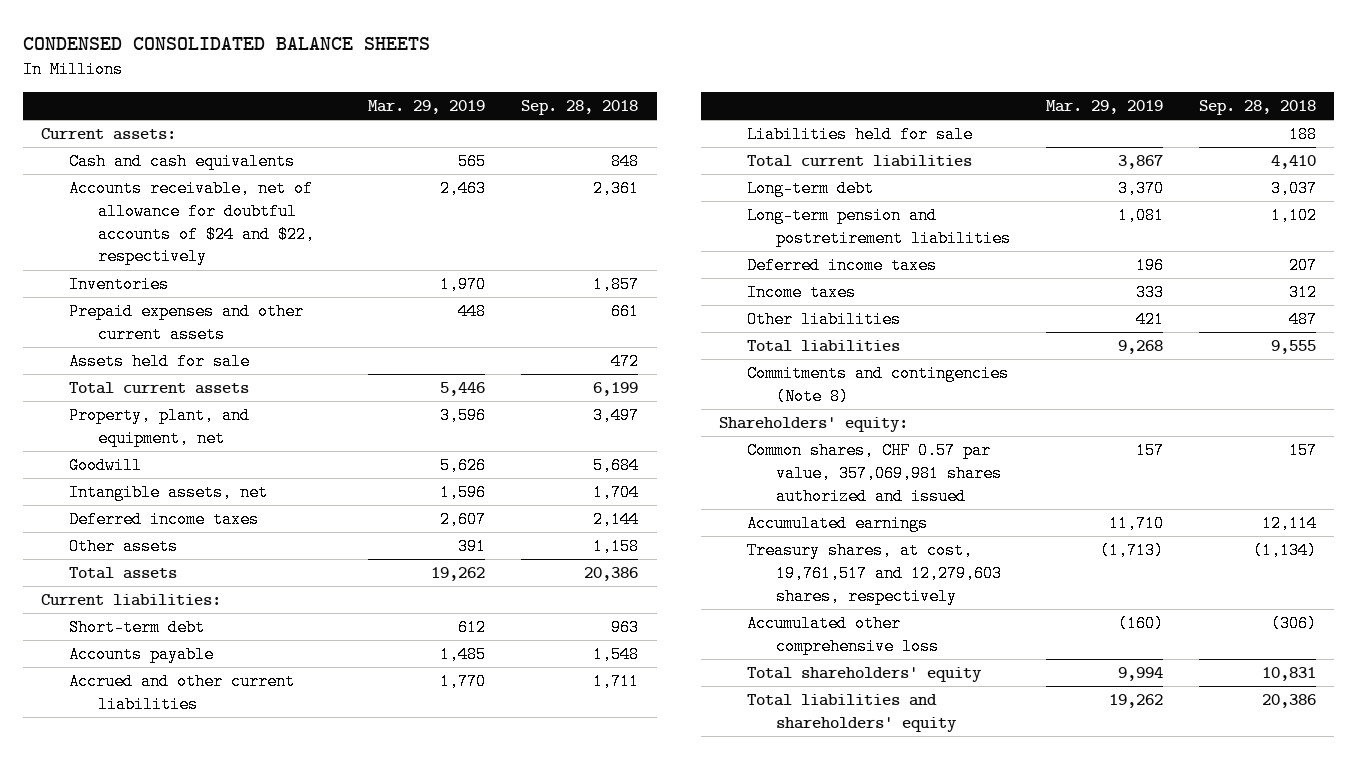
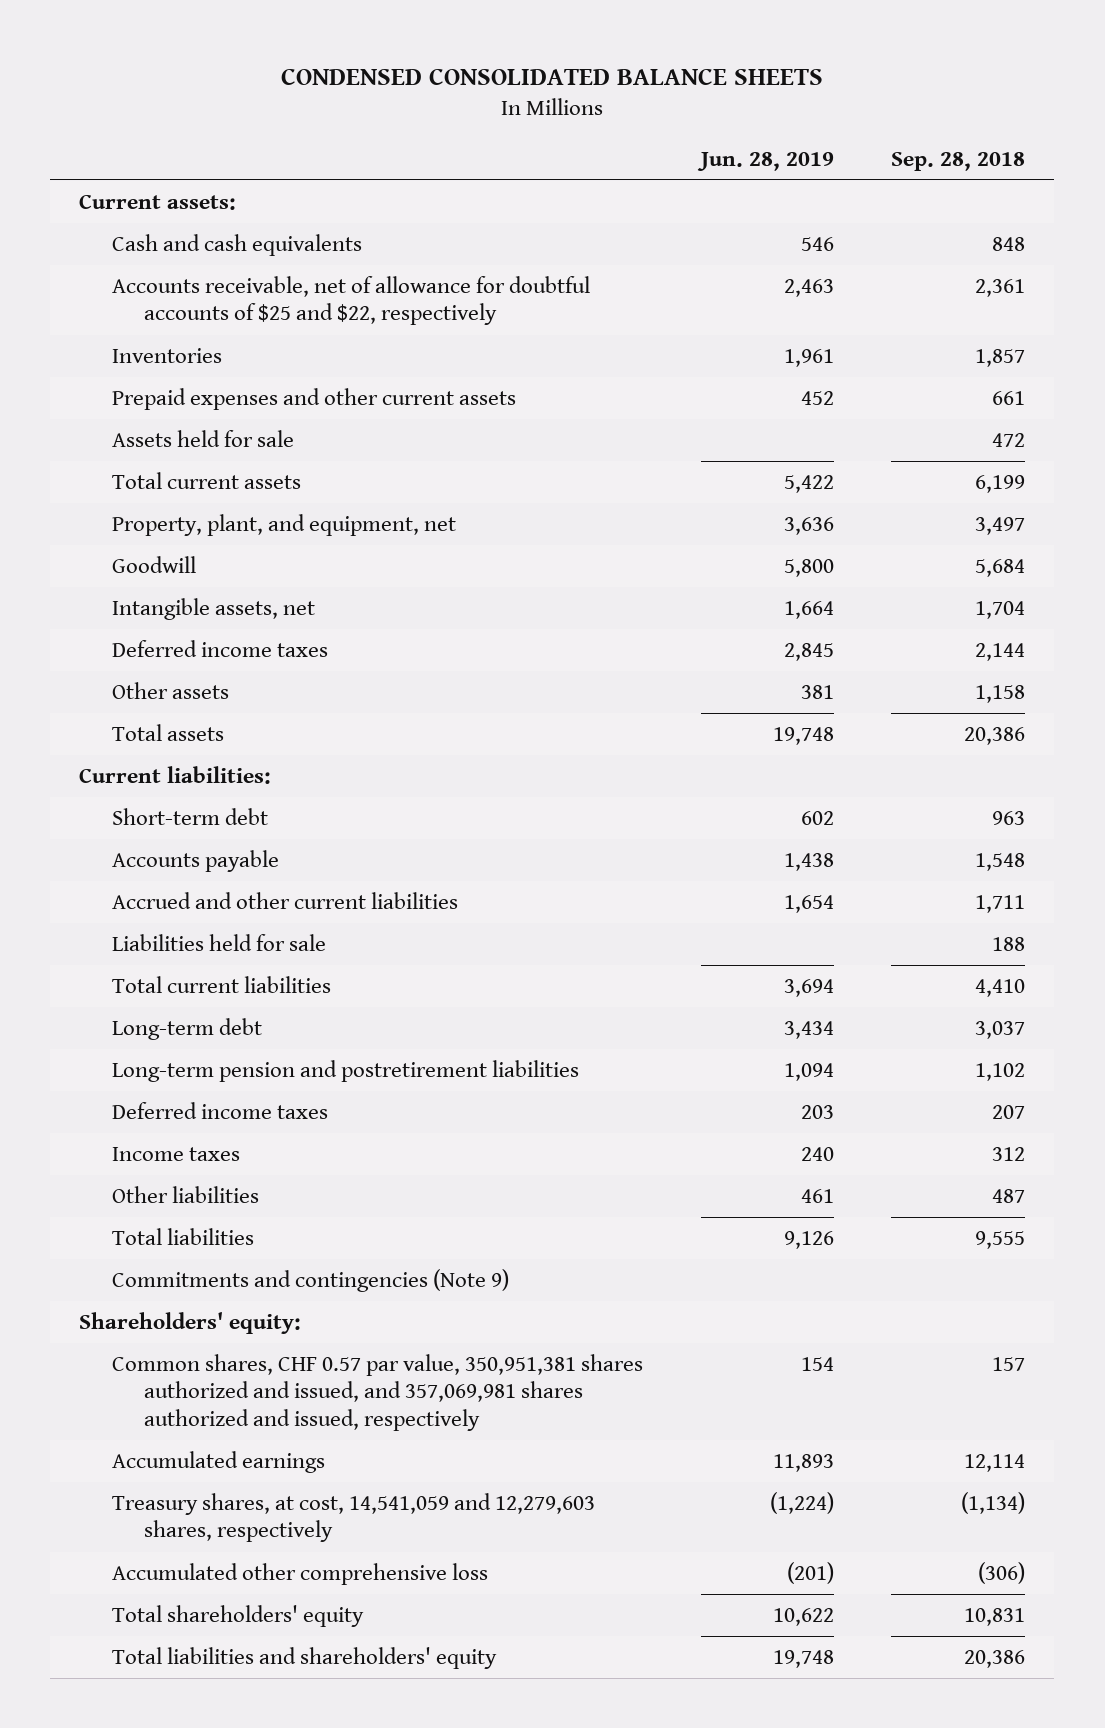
[367,100,485,115] Mar. 29, 2019 -> none
none -> [696,151,834,171] Jun. 28, 2019
[69,180,315,266] Accounts receivable, net of allowance for doubtful accounts of $24 and $22, respectively -> [111,276,590,326] Accounts receivable, net of allowance for doubtful accounts of $25 and $22, respectively
[747,365,1010,405] Commitments and contingencies (Note 8) -> [111,1269,509,1293] Commitments and contingencies (Note 9)
[747,442,1002,505] Common shares, CHF 0.57 par value, 357,069,981 shares authorized and issued -> [111,1354,643,1431] Common shares, CHF 0.57 par value, 350,951,381 shares authorized and issued, and 357,069,981 shares authorized and issued, respectively
[747,542,1002,605] Treasury shares, at cost, 19,761,517 and 12,279,603 shares, respectively -> [111,1493,595,1543] Treasury shares, at cost, 14,541,059 and 12,279,603 shares, respectively

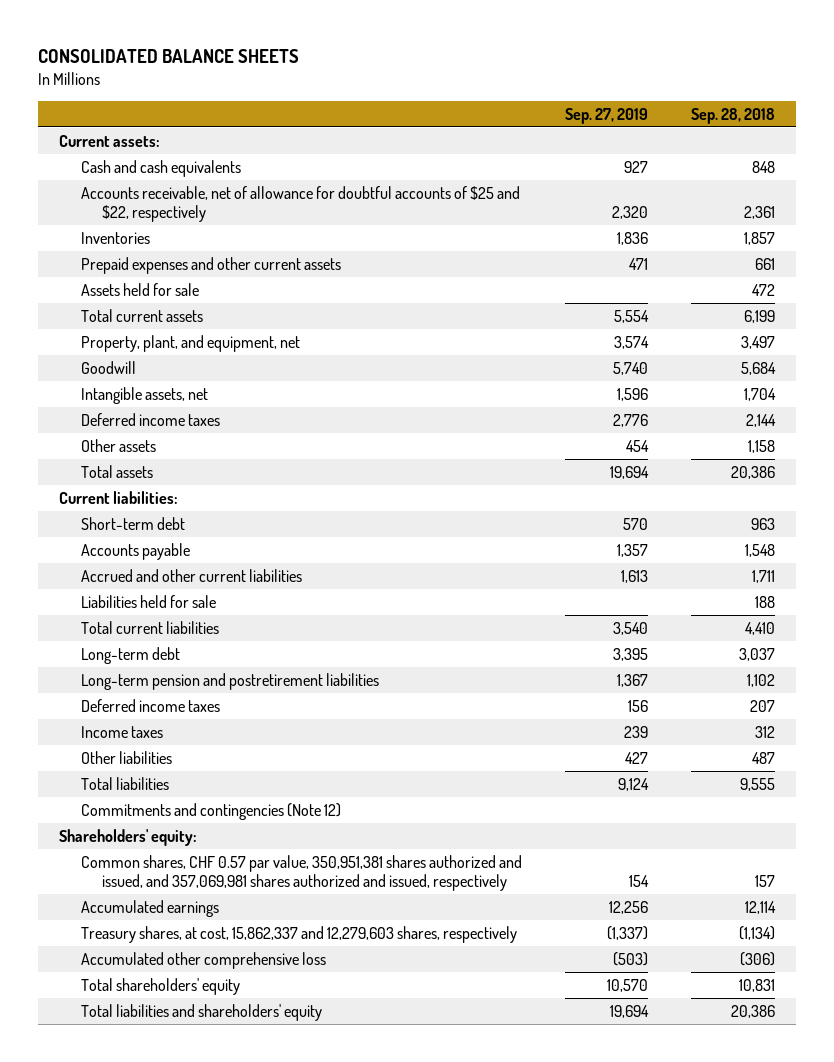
[281,68,824,86] CONDENSED CONSOLIDATED BALANCE SHEETS -> [37,49,299,64] CONSOLIDATED BALANCE SHEETS
[696,151,834,171] Jun. 28, 2019 -> none
none -> [564,108,648,125] Sep. 27, 2019
[111,1269,509,1293] Commitments and contingencies (Note 9) -> [80,802,341,820] Commitments and contingencies (Note 12)
[111,1493,595,1543] Treasury shares, at cost, 14,541,059 and 12,279,603 shares, respectively -> [80,925,517,943] Treasury shares, at cost, 15,862,337 and 12,279,603 shares, respectively

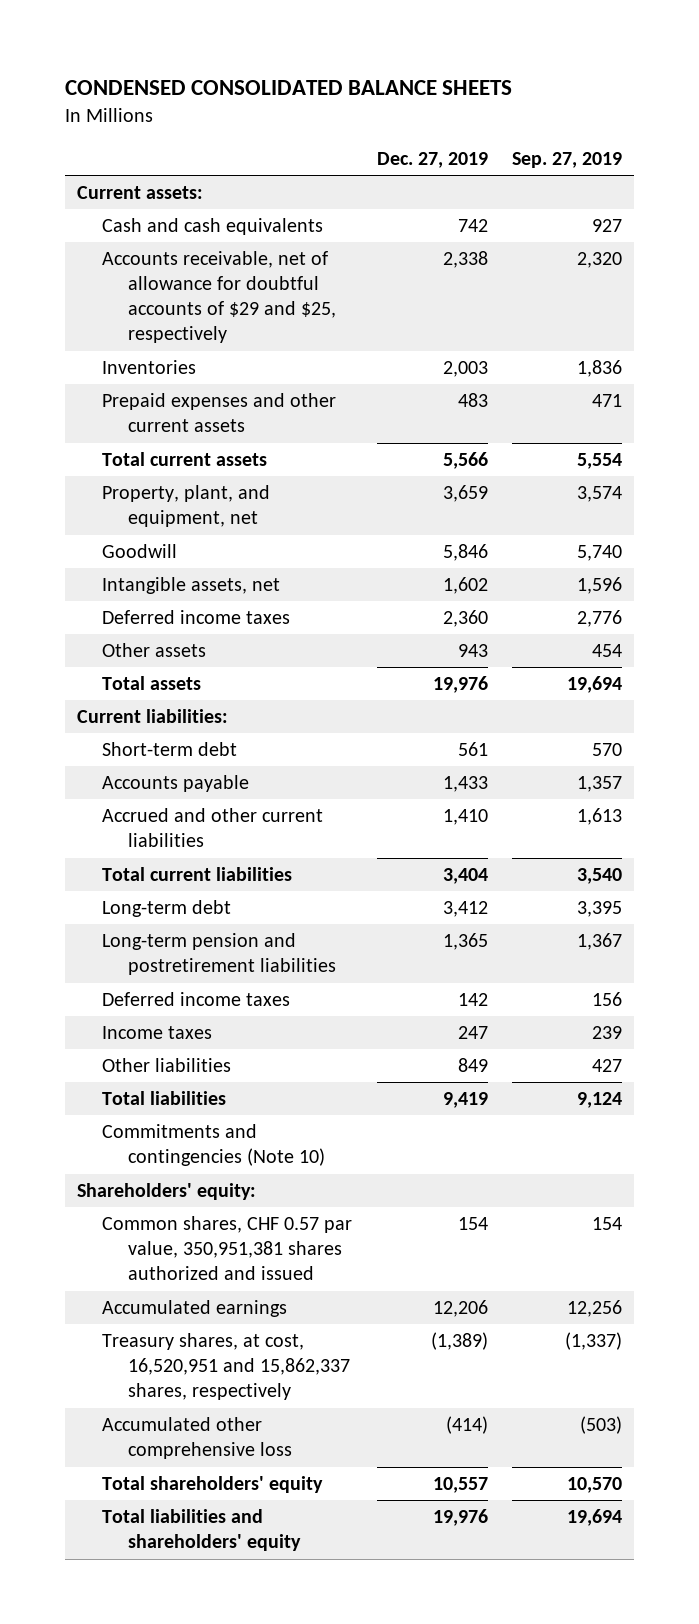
[37,49,299,64] CONSOLIDATED BALANCE SHEETS -> [64,80,512,96] CONDENSED CONSOLIDATED BALANCE SHEETS
[690,108,775,125] Sep. 28, 2018 -> none
none -> [376,151,488,168] Dec. 27, 2019
[80,185,520,223] Accounts receivable, net of allowance for doubtful accounts of $25 and $22, respectively -> [102,251,336,344] Accounts receivable, net of allowance for doubtful accounts of $29 and $25, respectively
[80,282,199,296] Assets held for sale -> none
[80,594,216,608] Liabilities held for sale -> none
[80,802,341,820] Commitments and contingencies (Note 12) -> [102,1124,325,1167] Commitments and contingencies (Note 10)
[80,854,522,892] Common shares, CHF 0.57 par value, 350,951,381 shares authorized and issued, and 357,069,981 shares authorized and issued, respectively -> [102,1216,353,1281] Common shares, CHF 0.57 par value, 350,951,381 shares authorized and issued
[80,925,517,943] Treasury shares, at cost, 15,862,337 and 12,279,603 shares, respectively -> [102,1333,350,1401] Treasury shares, at cost, 16,520,951 and 15,862,337 shares, respectively

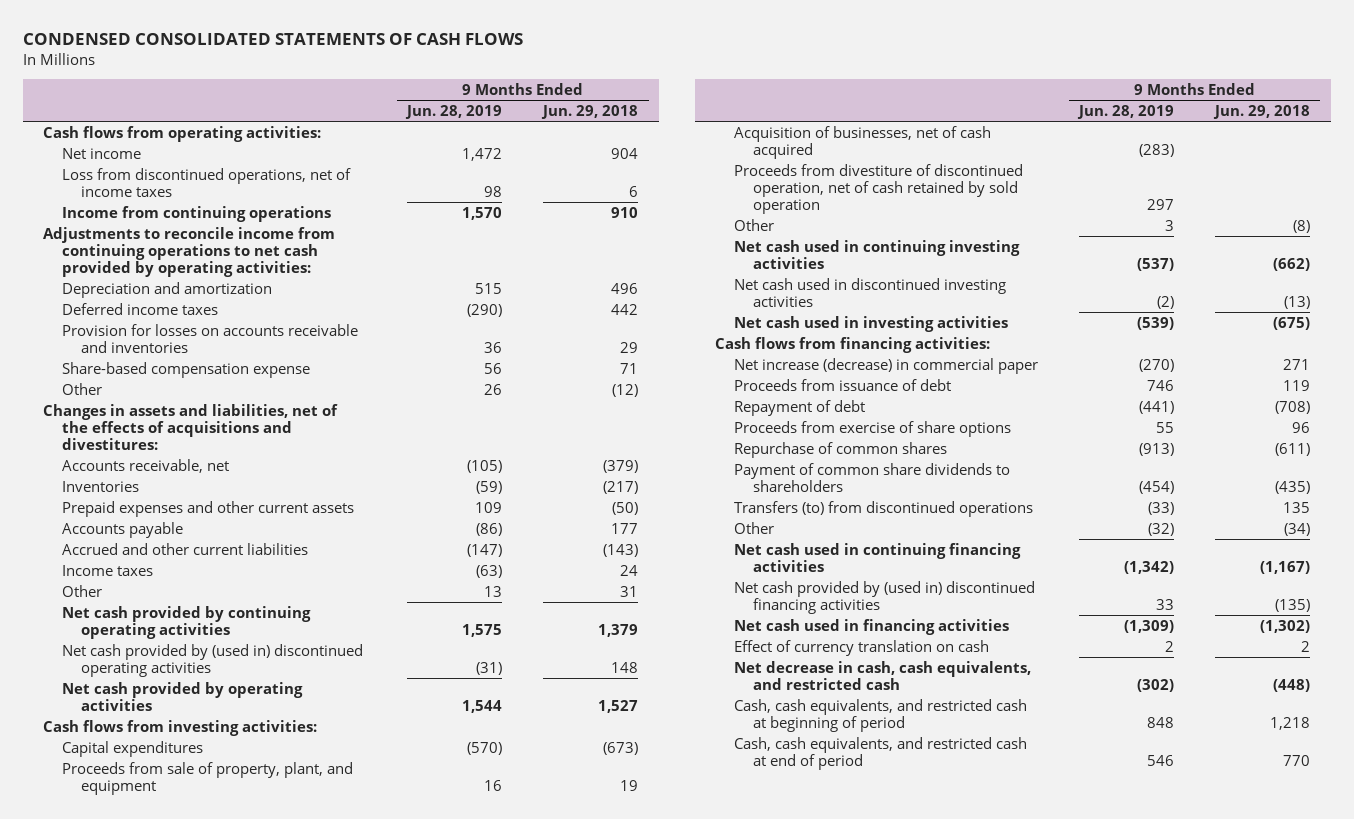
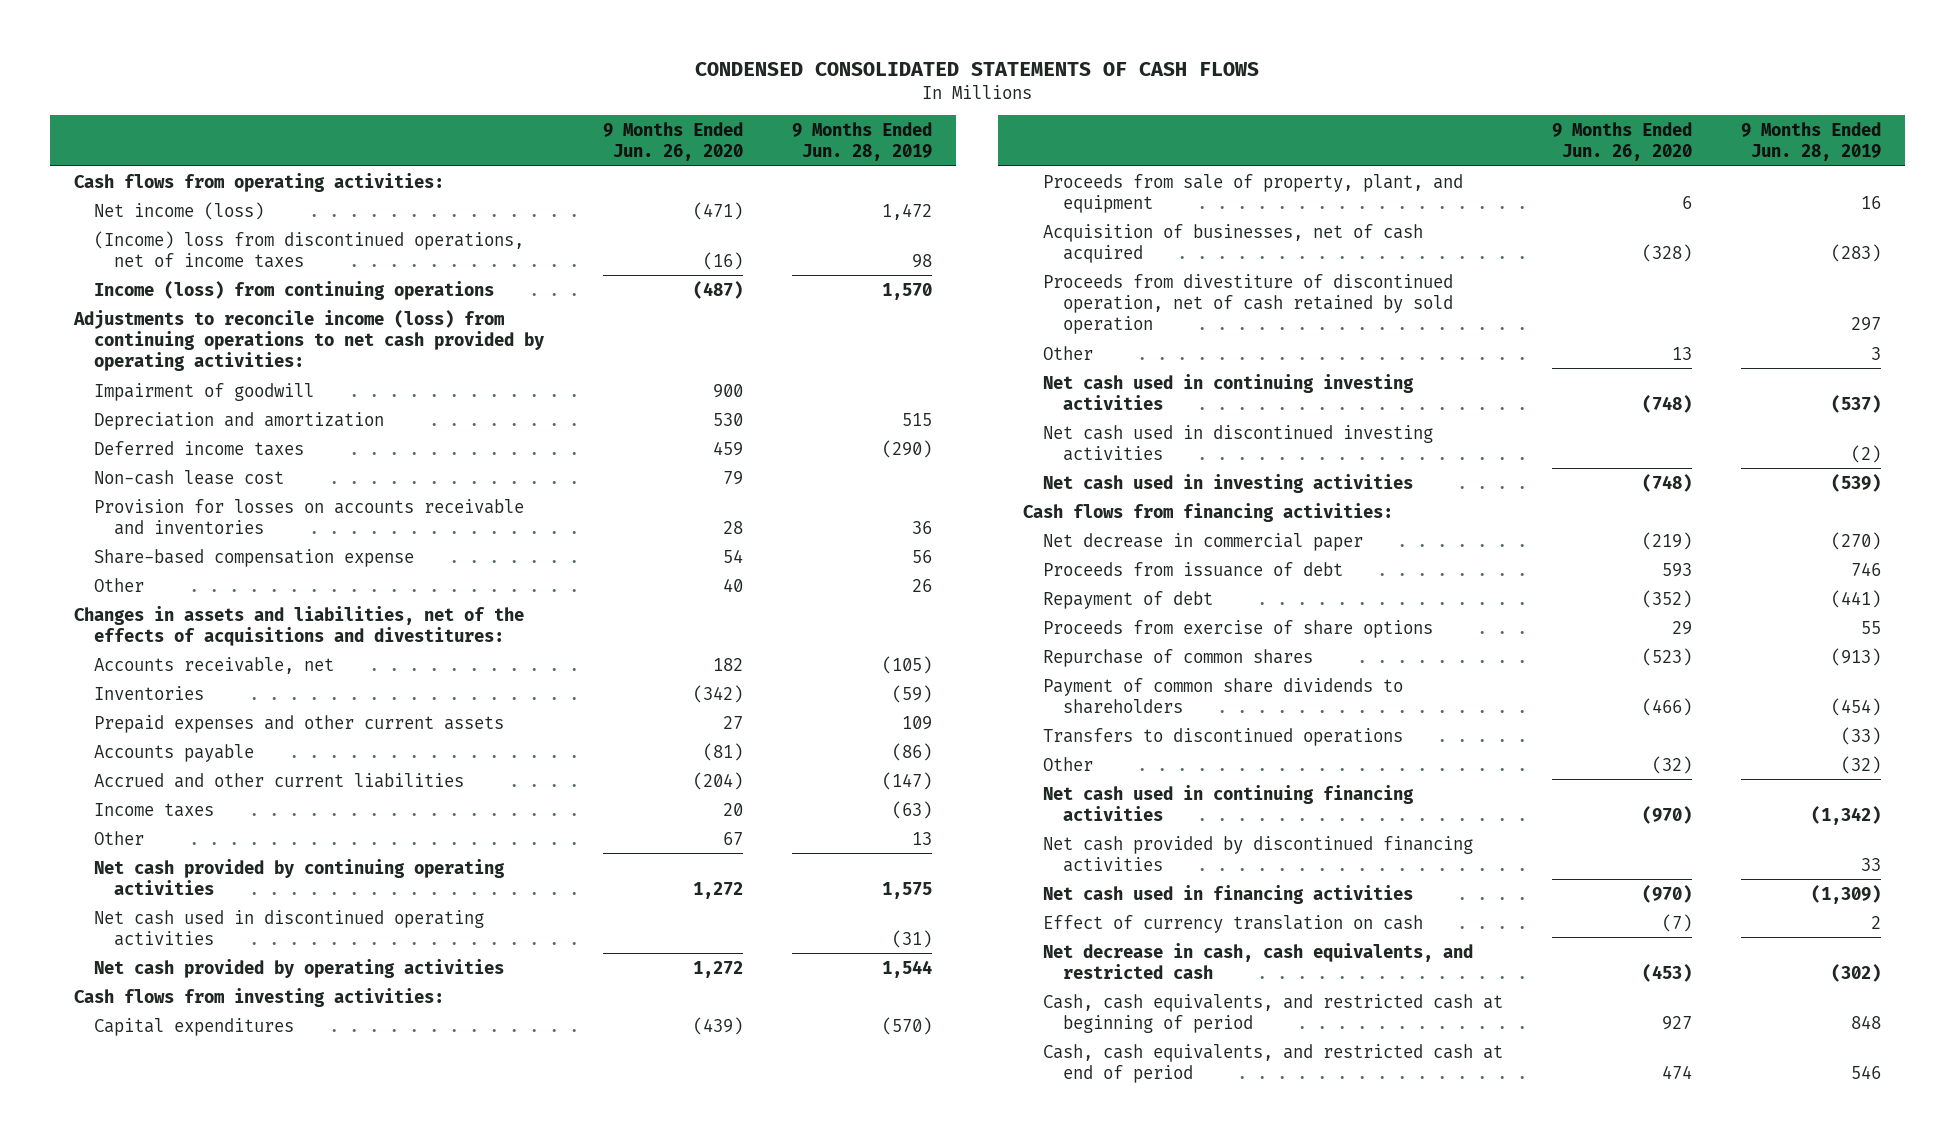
[541,104,639,119] Jun. 29, 2018 -> none
none -> [603,121,744,161] 9 Months Ended Jun. 26, 2020
[62,147,142,159] Net income -> [94,201,265,220] Net income (loss)
[62,167,352,197] Loss from discontinued operations, net of income taxes -> [94,230,525,268] (Income) loss from discontinued operations, net of income taxes
[62,205,332,222] Income from continuing operations -> [94,280,495,300] Income (loss) from continuing operations
[43,226,336,277] Adjustments to reconcile income from continuing operations to net cash provided by operating activities: -> [73,309,545,371] Adjustments to reconcile income (loss) from continuing operations to net cash provided by operating activities:
none -> [94,382,315,401] Impairment of goodwill
none -> [94,469,285,485] Non-cash lease cost
[62,643,364,677] Net cash provided by (used in) discontinued operating activities -> [94,909,485,946] Net cash used in discontinued operating activities
[734,357,1039,374] Net increase (decrease) in commercial paper -> [1042,532,1363,551] Net decrease in commercial paper
[734,500,1034,517] Transfers (to) from discontinued operations -> [1042,727,1403,746] Transfers to discontinued operations
[734,580,1036,614] Net cash provided by (used in) discontinued financing activities -> [1042,835,1473,872] Net cash provided by discontinued financing activities

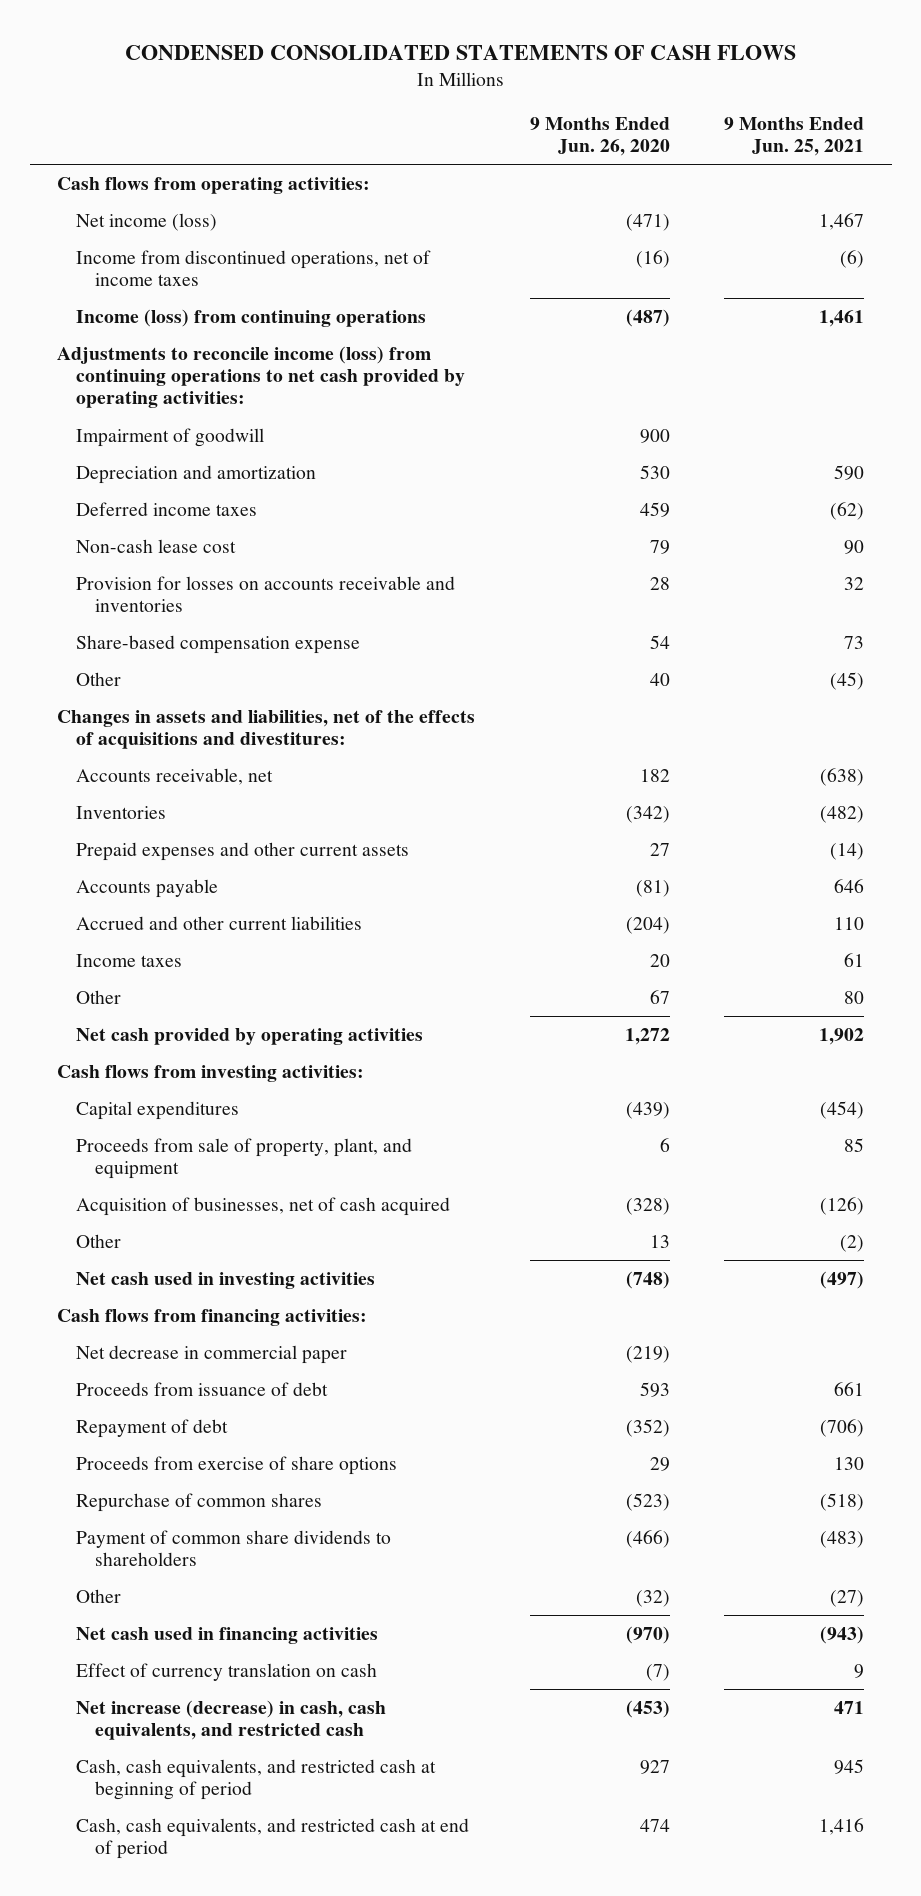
[791,121,932,161] 9 Months Ended Jun. 28, 2019 -> none
none -> [724,116,865,157] 9 Months Ended Jun. 25, 2021
[94,230,525,268] (Income) loss from discontinued operations, net of income taxes -> [76,249,432,287] Income from discontinued operations, net of income taxes
[94,858,506,895] Net cash provided by continuing operating activities -> none
[94,909,485,946] Net cash used in discontinued operating activities -> none
[1042,273,1453,334] Proceeds from divestiture of discontinued operation, net of cash retained by sold operation -> none
[1042,373,1414,410] Net cash used in continuing investing activities -> none
[1042,424,1433,461] Net cash used in discontinued investing activities -> none
[1042,727,1403,746] Transfers to discontinued operations -> none
[1042,784,1414,821] Net cash used in continuing financing activities -> none
[1042,835,1473,872] Net cash provided by discontinued financing activities -> none
[1042,942,1473,979] Net decrease in cash, cash equivalents, and restricted cash -> [76,1699,387,1741] Net increase (decrease) in cash, cash equivalents, and restricted cash

